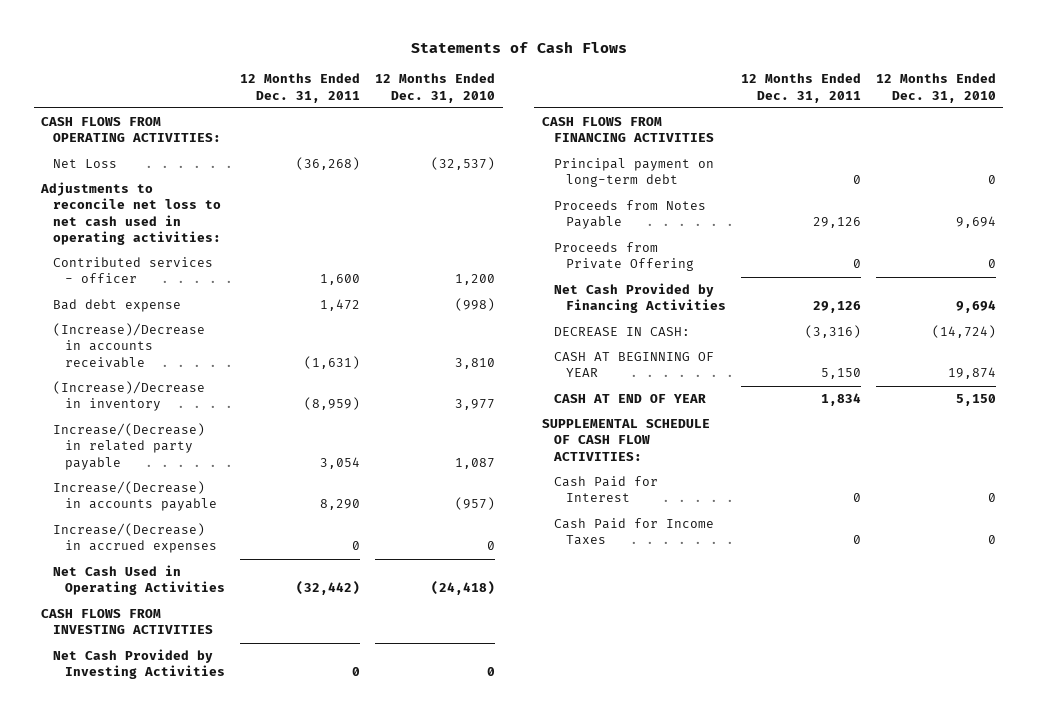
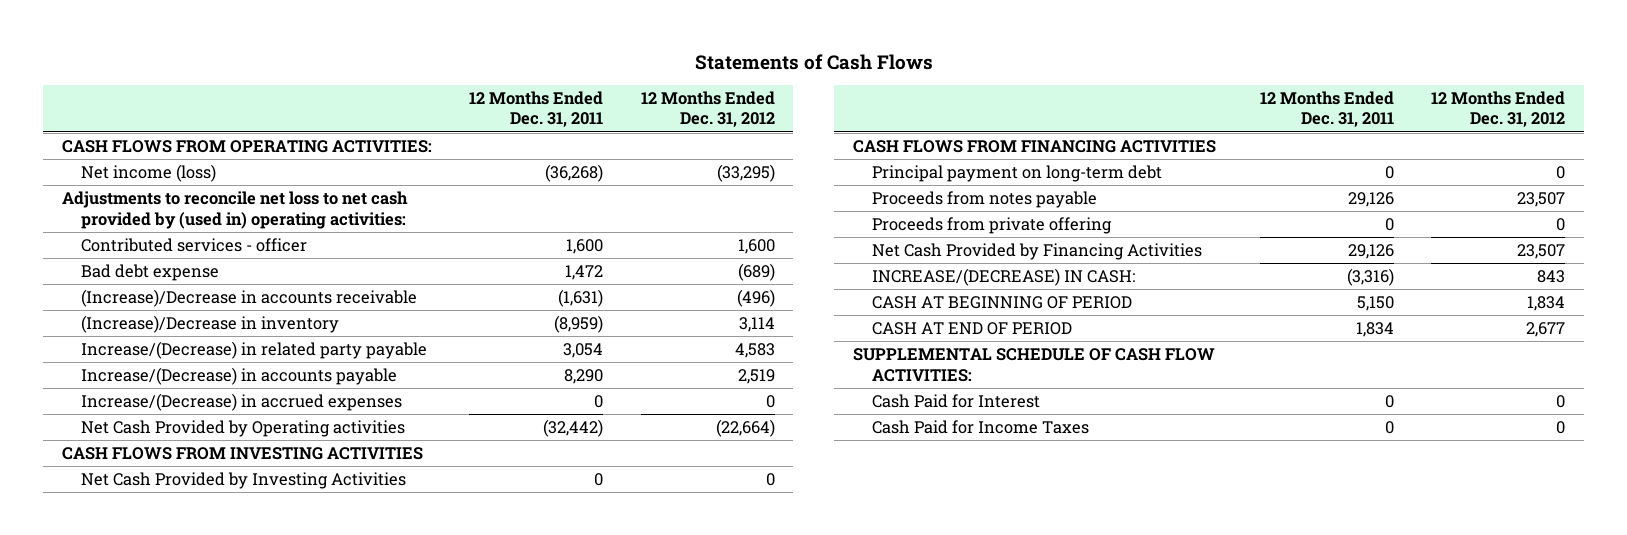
[375,73,496,103] 12 Months Ended Dec. 31, 2010 -> none
none -> [640,90,775,128] 12 Months Ended Dec. 31, 2012
[53,158,118,168] Net Loss -> [80,163,216,182] Net income (loss)
[40,181,222,246] Adjustments to reconcile net loss to net cash used in operating activities: -> [61,190,408,229] Adjustments to reconcile net loss to net cash provided by (used in) operating activities:
[53,564,226,596] Net Cash Used in Operating Activities -> [80,419,405,437] Net Cash Provided by Operating activities
[553,199,706,230] Proceeds from Notes Payable -> [871,190,1097,208] Proceeds from notes payable
[553,241,695,272] Proceeds from Private Offering -> [871,216,1112,234] Proceeds from private offering
[553,326,690,336] DECREASE IN CASH: -> [871,267,1135,286] INCREASE/(DECREASE) IN CASH:
[553,351,714,378] CASH AT BEGINNING OF YEAR -> [871,295,1132,309] CASH AT BEGINNING OF PERIOD
[553,393,706,403] CASH AT END OF YEAR -> [871,321,1072,335] CASH AT END OF PERIOD

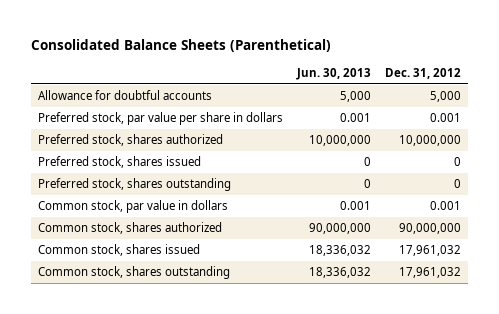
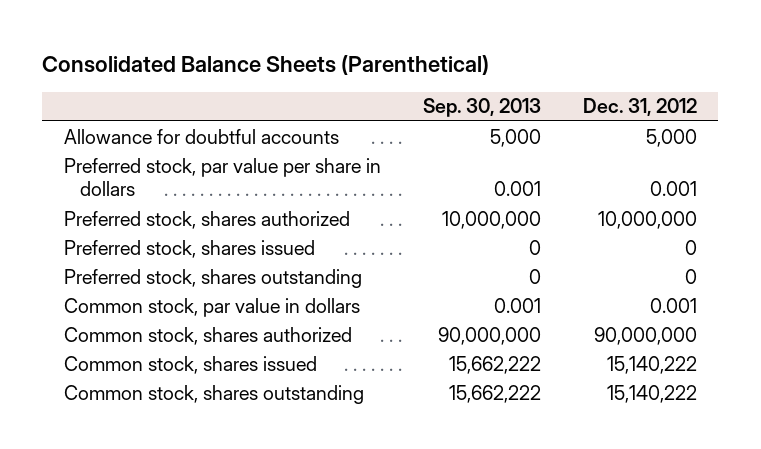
[296,67,372,80] Jun. 30, 2013 -> none
none -> [422,98,541,118] Sep. 30, 2013
[398,245,461,257] 17,961,032 -> [607,355,698,374] 15,140,222
[398,267,461,279] 17,961,032 -> [607,384,698,403] 15,140,222

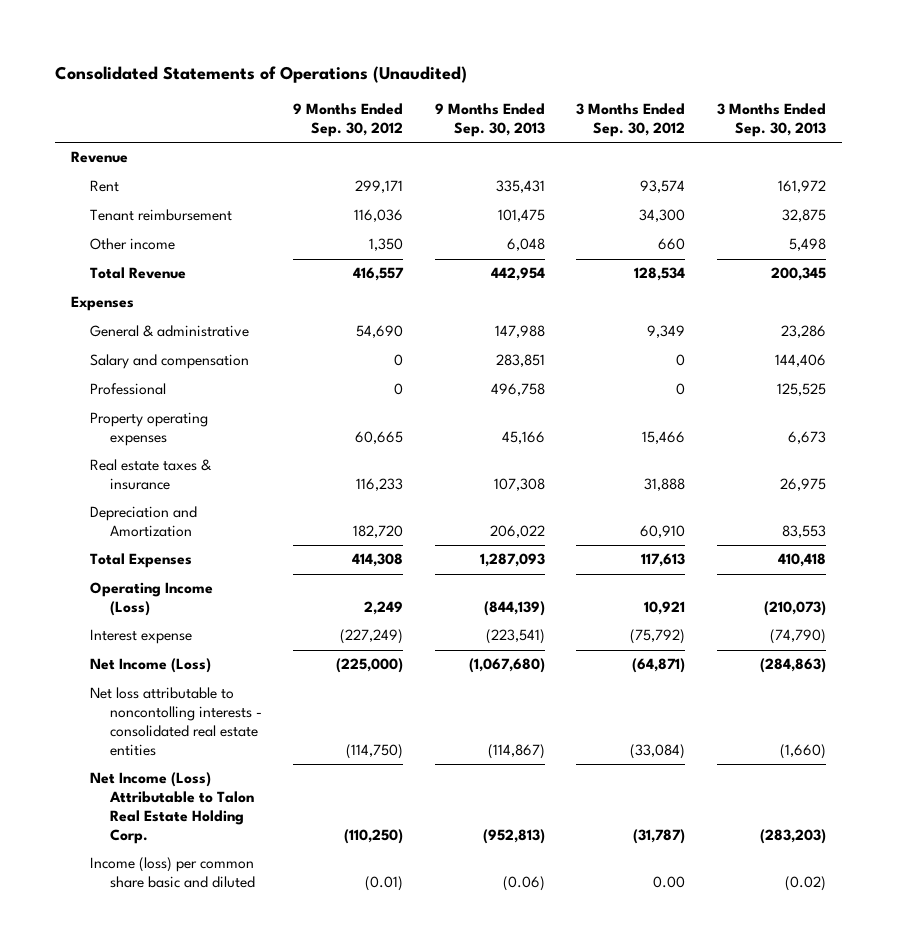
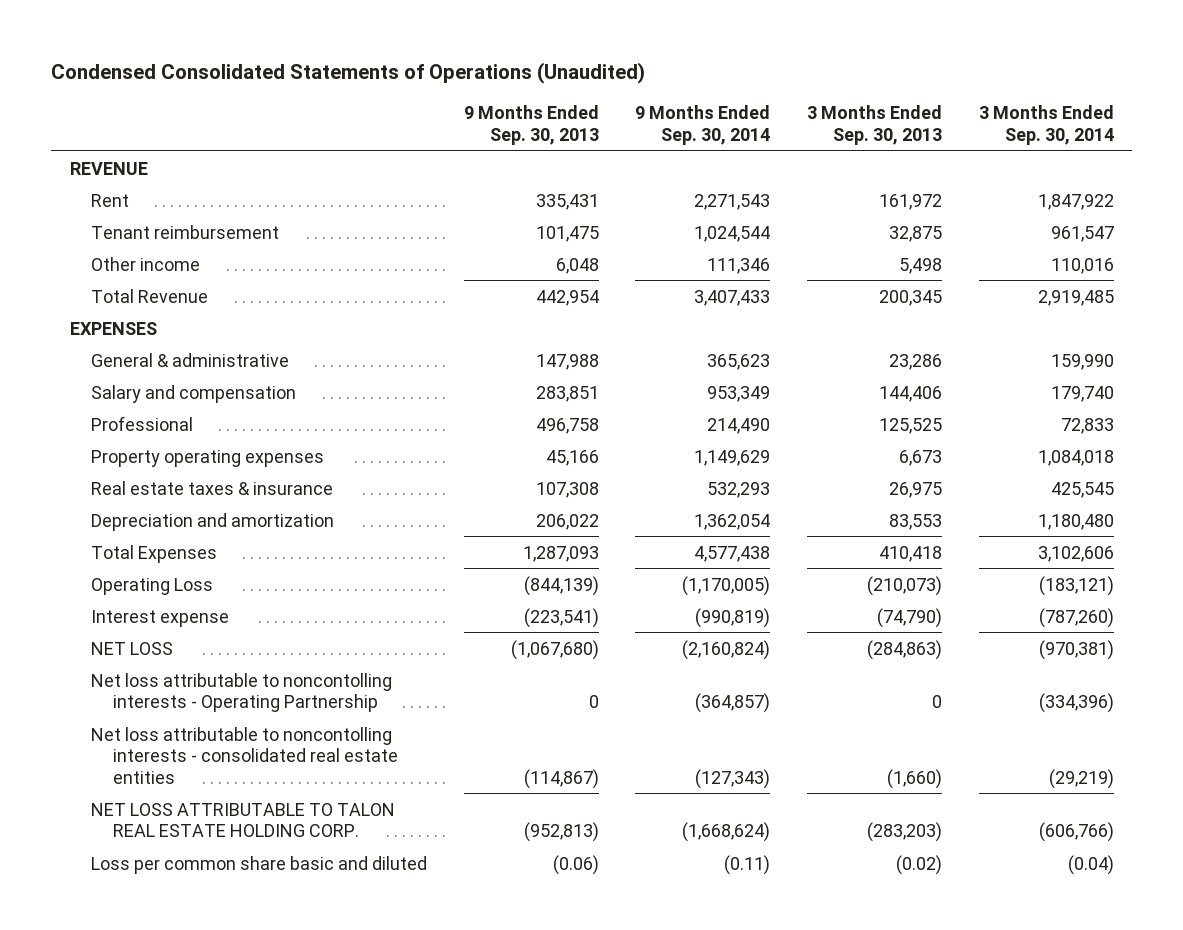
[54,66,467,84] Consolidated Statements of Operations (Unaudited) -> [51,62,646,85] Condensed Consolidated Statements of Operations (Unaudited)
[293,103,404,138] 9 Months Ended Sep. 30, 2012 -> none
[576,103,686,138] 3 Months Ended Sep. 30, 2012 -> none
none -> [635,105,771,146] 9 Months Ended Sep. 30, 2014
none -> [978,105,1114,146] 3 Months Ended Sep. 30, 2014
[70,151,128,164] Revenue -> [69,161,148,175] REVENUE
[70,296,134,312] Expenses -> [69,321,157,335] EXPENSES
[90,506,198,538] Depreciation and Amortization -> [91,512,335,531] Depreciation and amortization
[90,582,214,617] Operating Income (Loss) -> [91,577,214,595] Operating Loss
[90,658,212,674] Net Income (Loss) -> [91,641,174,655] NET LOSS
none -> [91,672,393,713] Net loss attributable to noncontolling interests - Operating Partnership
[90,772,254,844] Net Income (Loss) Attributable to Talon Real Estate Holding Corp. -> [91,802,396,838] NET LOSS ATTRIBUTABLE TO TALON REAL ESTATE HOLDING CORP.
[90,857,255,889] Income (loss) per common share basic and diluted -> [91,855,428,874] Loss per common share basic and diluted

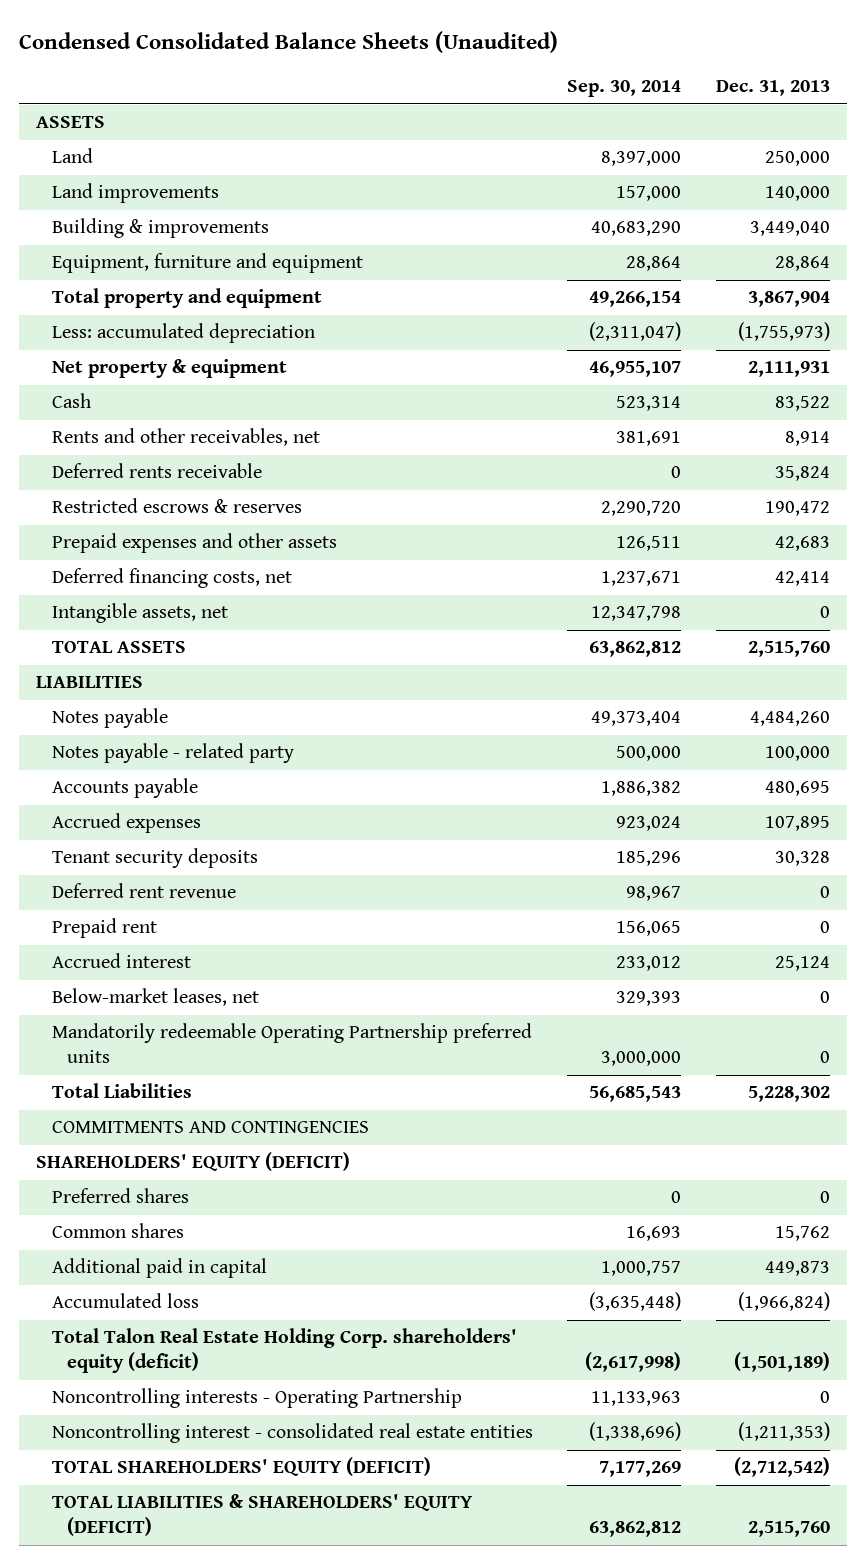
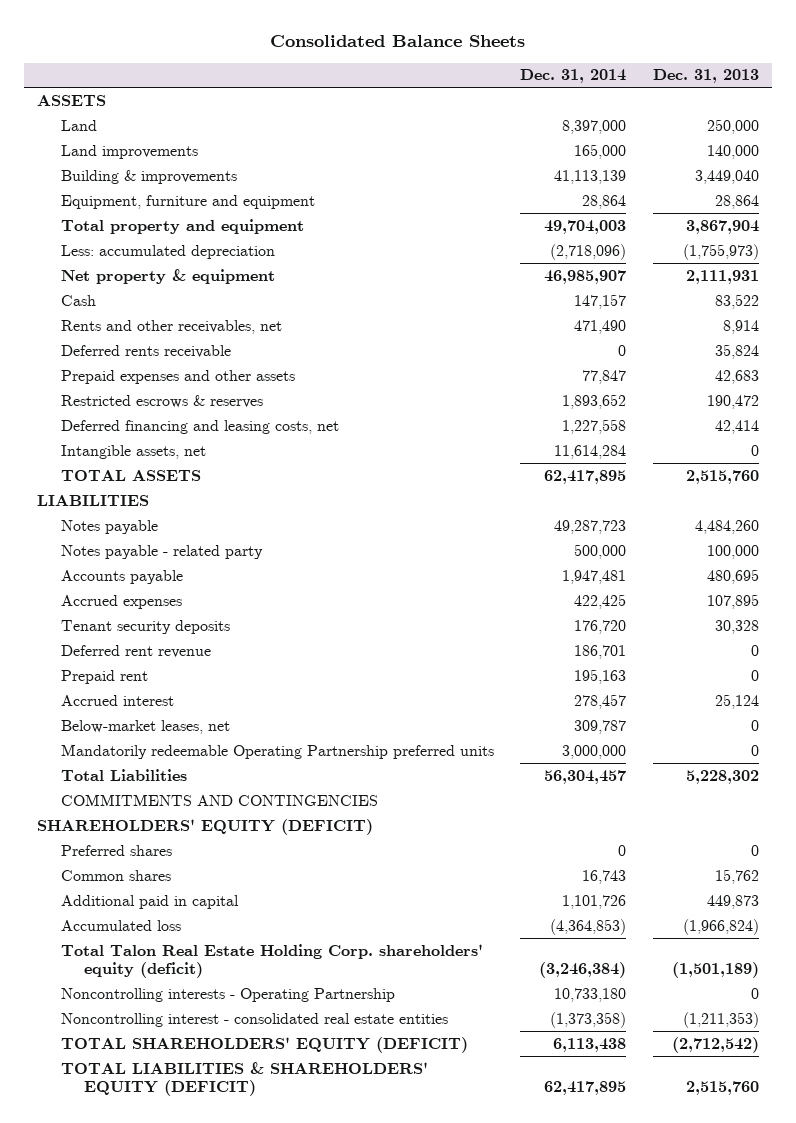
[19,31,559,54] Condensed Consolidated Balance Sheets (Unaudited) -> [269,35,525,48] Consolidated Balance Sheets
[567,80,682,98] Sep. 30, 2014 -> none
none -> [520,69,627,84] Dec. 31, 2014
[51,498,302,514] Restricted escrows & reserves -> [60,394,263,408] Restricted escrows & reserves
[51,568,292,589] Deferred financing costs, net -> [60,419,339,434] Deferred financing and leasing costs, net

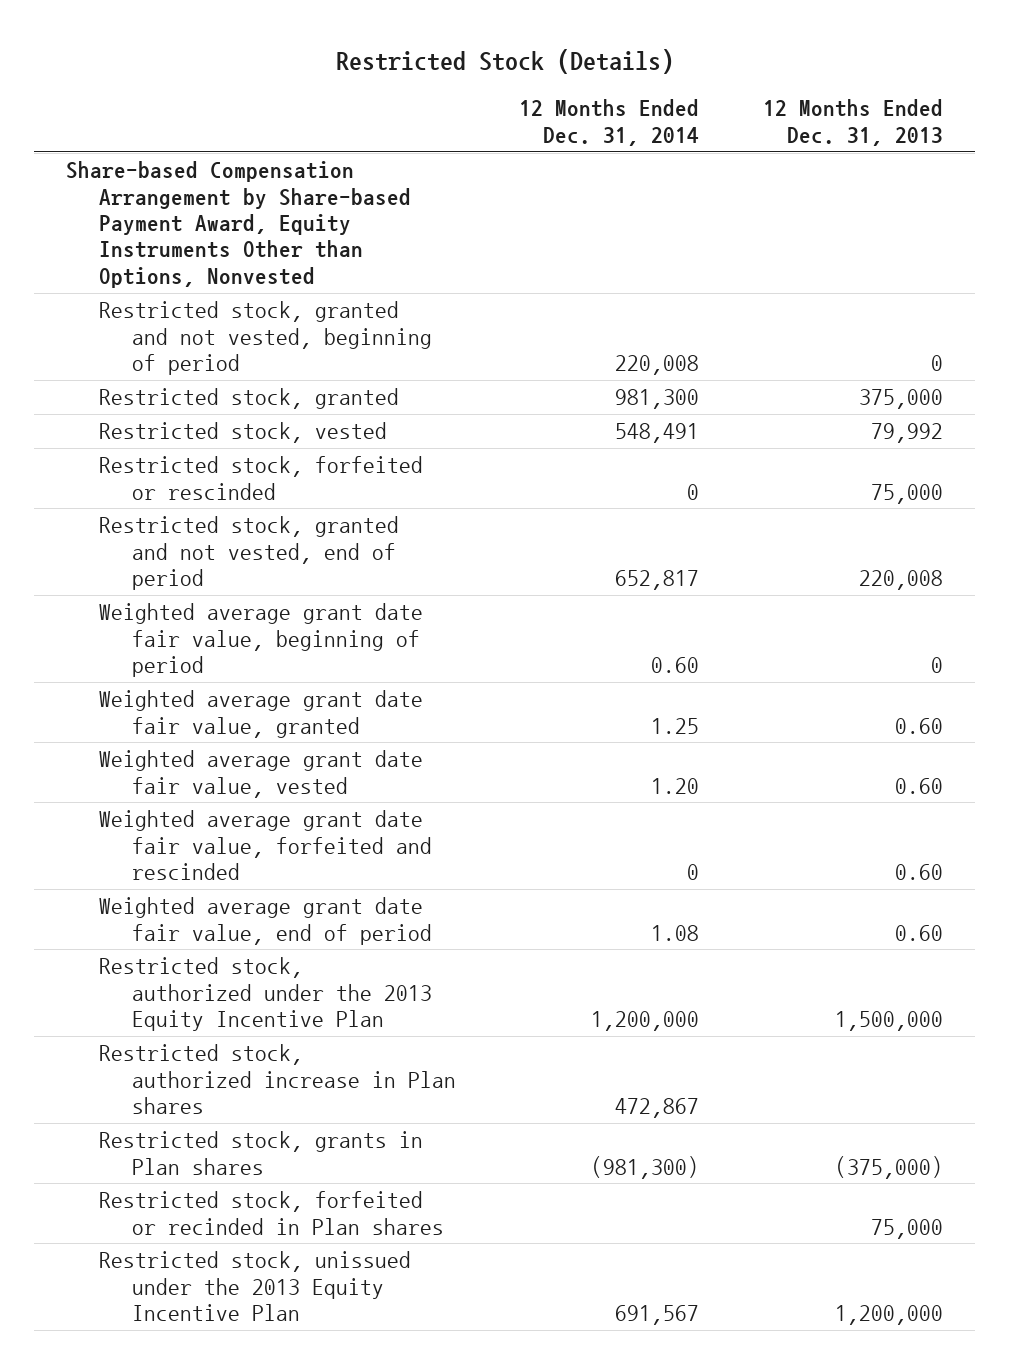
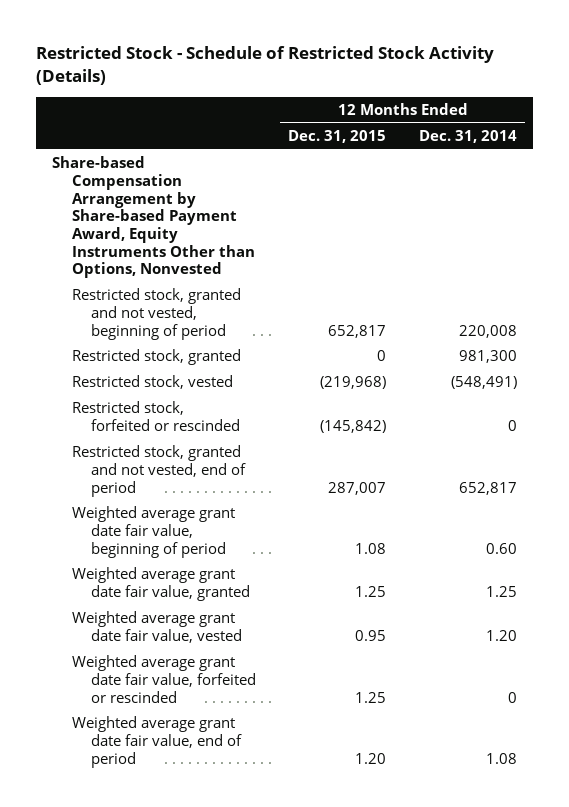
[335,48,674,74] Restricted Stock (Details) -> [35,45,494,85] Restricted Stock - Schedule of Restricted Stock Activity (Details)
[763,99,944,146] 12 Months Ended Dec. 31, 2013 -> none
none -> [288,130,387,144] Dec. 31, 2015
[615,423,700,444] 548,491 -> [450,376,517,390] (548,491)
[98,810,432,881] Weighted average grant date fair value, forfeited and rescinded -> [71,655,257,703] Weighted average grant date fair value, forfeited or rescinded
[98,957,432,1032] Restricted stock, authorized under the 2013 Equity Incentive Plan -> none
[98,1044,456,1115] Restricted stock, authorized increase in Plan shares -> none
[98,1131,423,1175] Restricted stock, grants in Plan shares -> none
[98,1191,444,1235] Restricted stock, forfeited or recinded in Plan shares -> none
[98,1251,411,1322] Restricted stock, unissued under the 2013 Equity Incentive Plan -> none

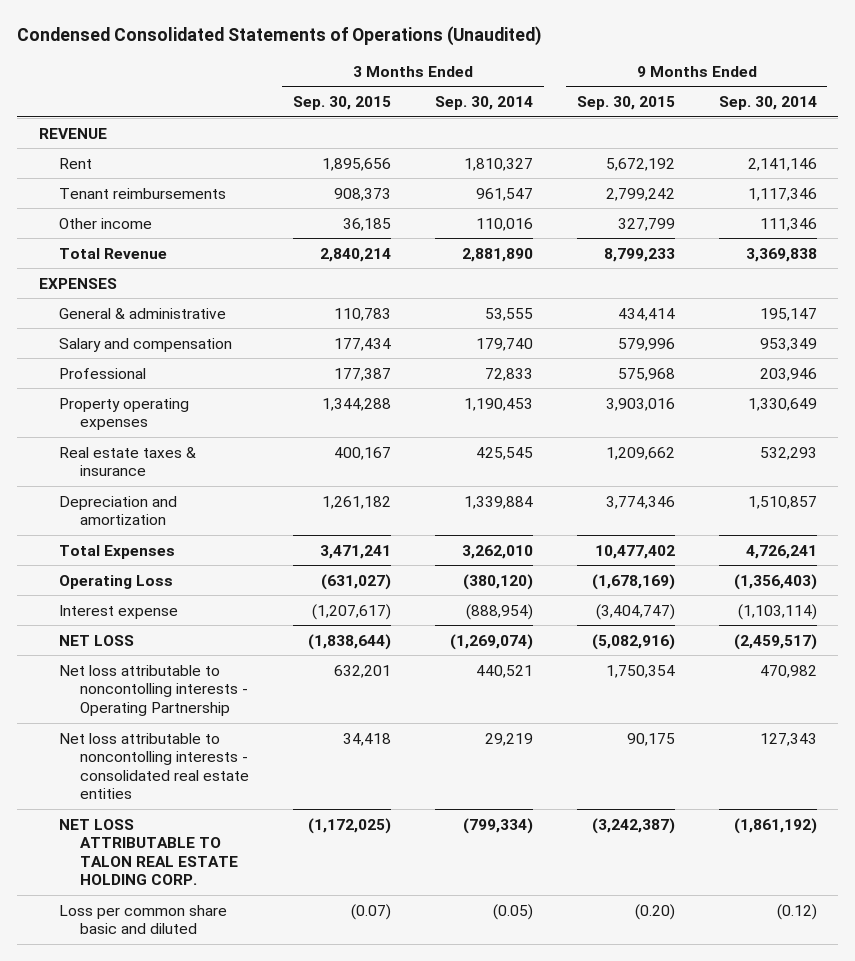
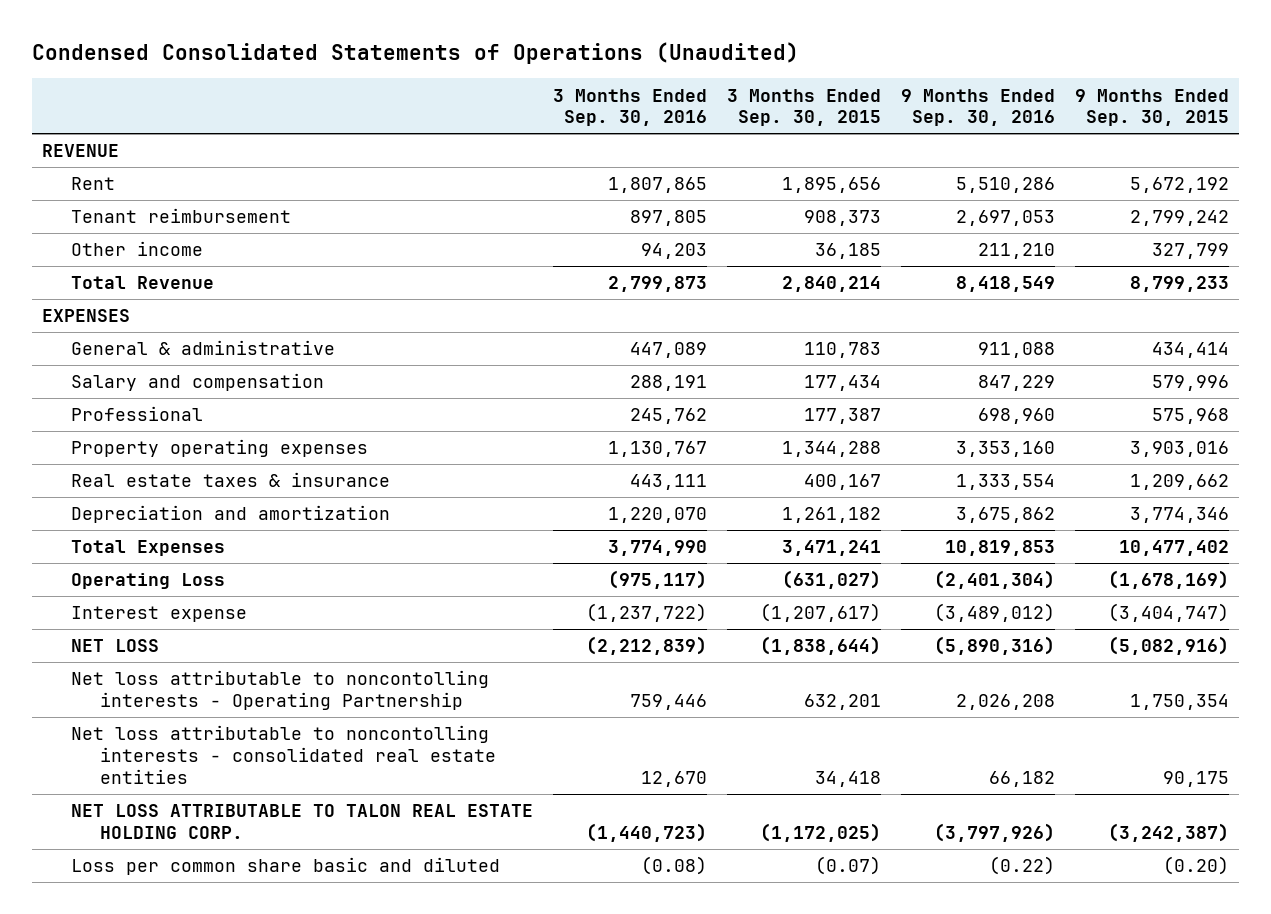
[434,95,533,110] Sep. 30, 2014 -> none
[718,95,817,110] Sep. 30, 2014 -> none
none -> [552,88,707,127] 3 Months Ended Sep. 30, 2016
none -> [900,88,1055,127] 9 Months Ended Sep. 30, 2016
[59,187,227,199] Tenant reimbursements -> [70,208,291,224] Tenant reimbursement

